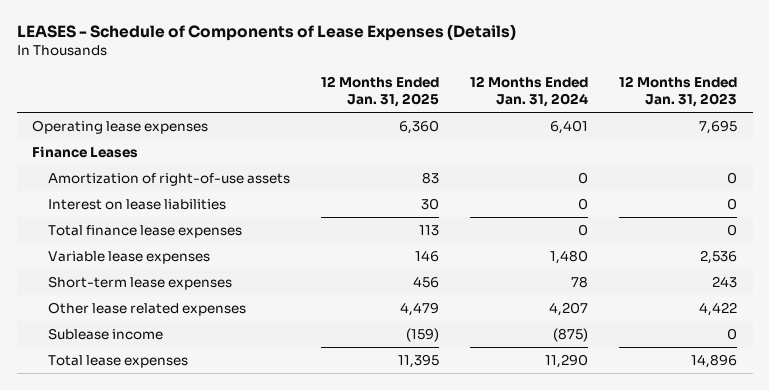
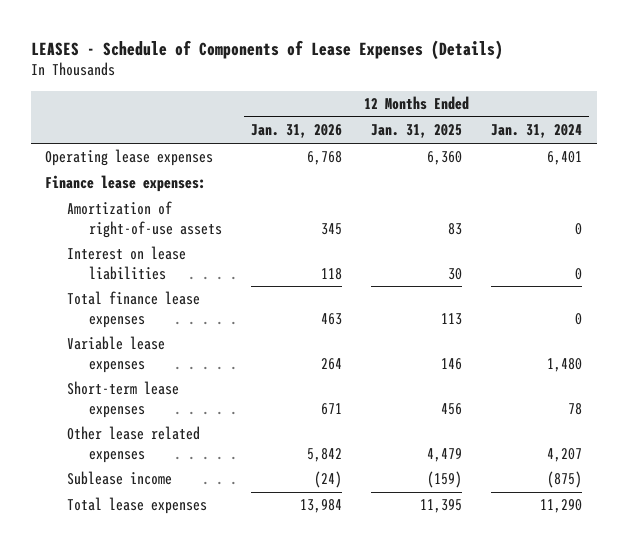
[619,75,738,108] 12 Months Ended Jan. 31, 2023 -> none
none -> [251,124,343,139] Jan. 31, 2026
[32,146,139,159] Finance Leases -> [45,175,207,193] Finance lease expenses:

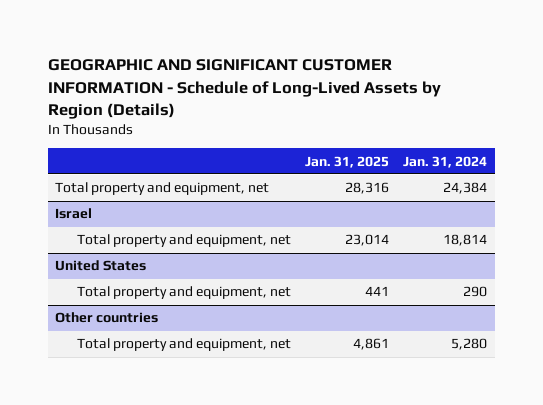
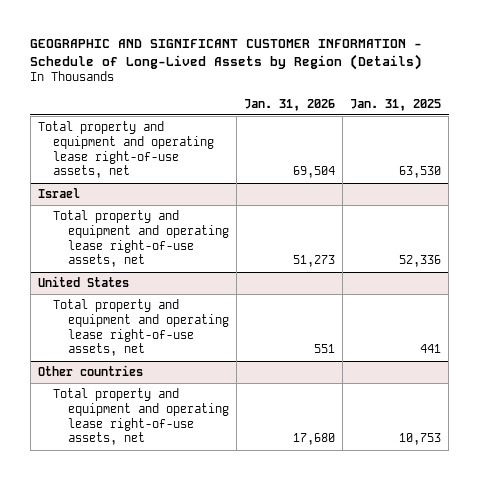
[403,155,488,168] Jan. 31, 2024 -> none
none -> [244,98,336,111] Jan. 31, 2026
[55,182,270,196] Total property and equipment, net -> none
none -> [37,121,214,179] Total property and equipment and operating lease right-of-use assets, net
[76,234,291,248] Total property and equipment, net -> none
none -> [52,210,230,268] Total property and equipment and operating lease right-of-use assets, net
[76,286,291,300] Total property and equipment, net -> [52,299,230,357] Total property and equipment and operating lease right-of-use assets, net
[76,338,291,352] Total property and equipment, net -> none
none -> [52,388,230,446] Total property and equipment and operating lease right-of-use assets, net

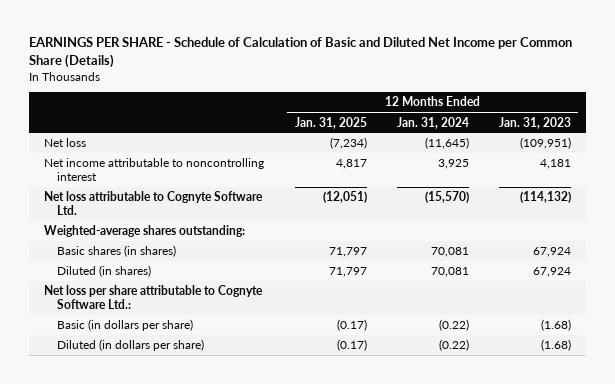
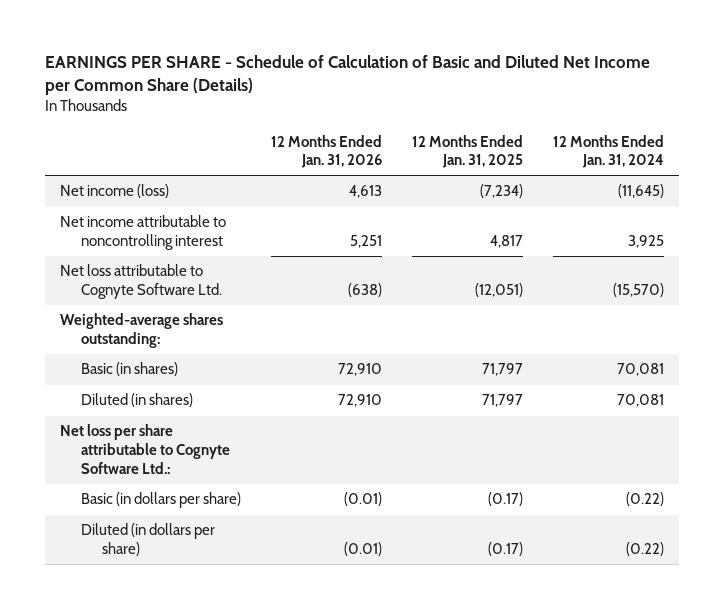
[498,116,571,129] Jan. 31, 2023 -> none
none -> [270,134,382,169] 12 Months Ended Jan. 31, 2026
[44,138,87,148] Net loss -> [60,184,170,199] Net income (loss)
[56,245,176,258] Basic shares (in shares) -> [81,362,179,377] Basic (in shares)

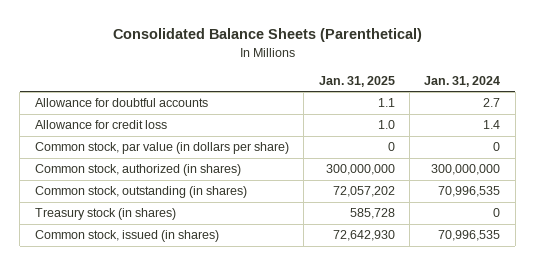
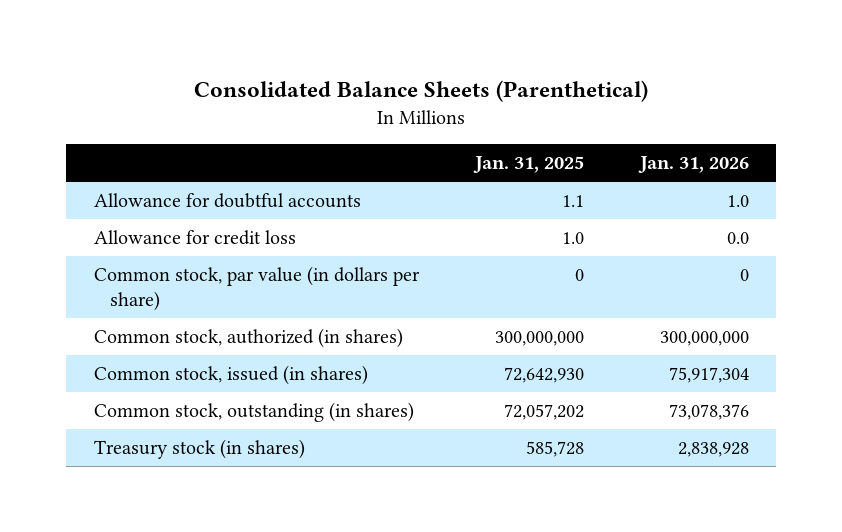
[424,75,501,87] Jan. 31, 2024 -> none
none -> [637,156,749,174] Jan. 31, 2026
[34,230,219,243] Common stock, issued (in shares) -> [93,365,368,386] Common stock, issued (in shares)

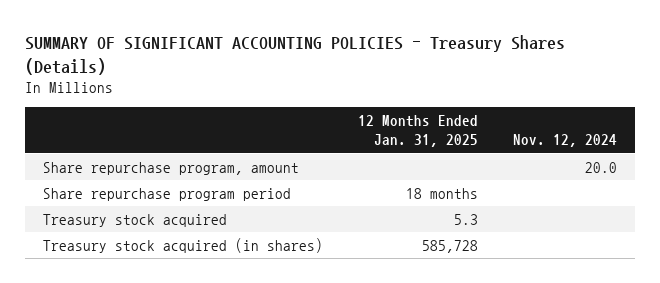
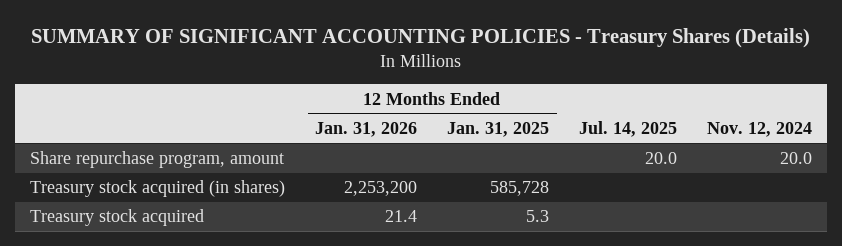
none -> [315,122,418,138] Jan. 31, 2026
none -> [579,121,678,138] Jul. 14, 2025
[42,188,291,202] Share repurchase program period -> none
[42,214,227,228] Treasury stock acquired -> [30,209,205,227] Treasury stock acquired

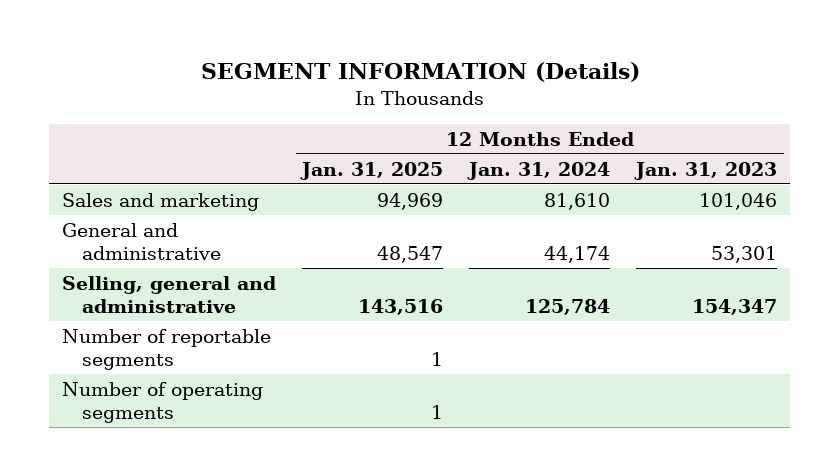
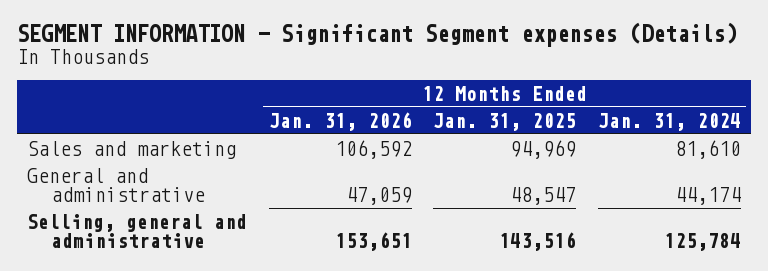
[200,61,640,82] SEGMENT INFORMATION (Details) -> [16,21,737,47] SEGMENT INFORMATION - Significant Segment expenses (Details)
[634,161,778,180] Jan. 31, 2023 -> none
none -> [268,111,412,131] Jan. 31, 2026
[62,328,272,370] Number of reportable segments -> none
[62,381,264,423] Number of operating segments -> none

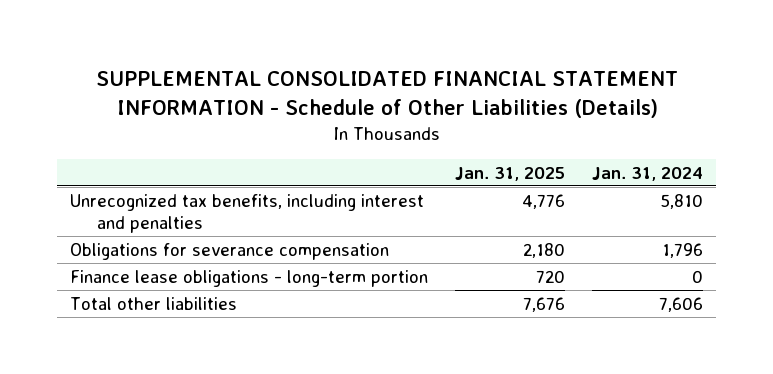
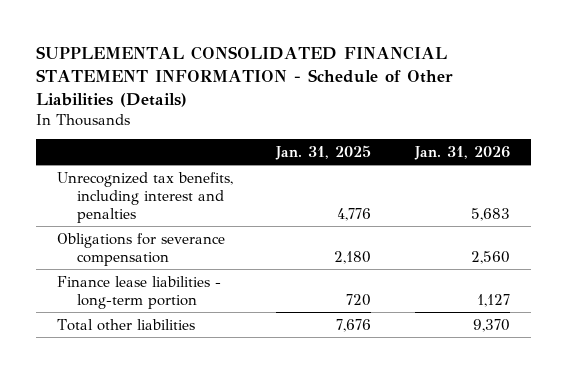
[592,166,704,181] Jan. 31, 2024 -> none
none -> [413,145,510,160] Jan. 31, 2026
[70,269,429,287] Finance lease obligations - long-term portion -> [57,275,222,309] Finance lease liabilities - long-term portion

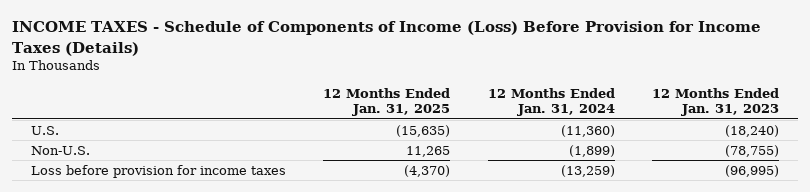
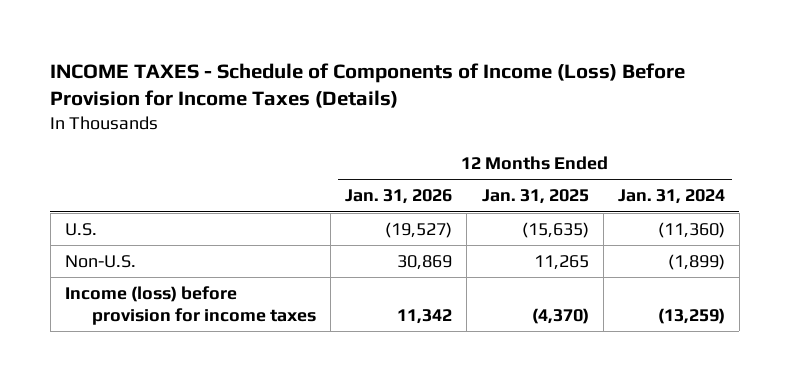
[652,87,780,117] 12 Months Ended Jan. 31, 2023 -> none
none -> [345,189,453,205] Jan. 31, 2026
[30,164,286,178] Loss before provision for income taxes -> [64,285,317,325] Income (loss) before provision for income taxes

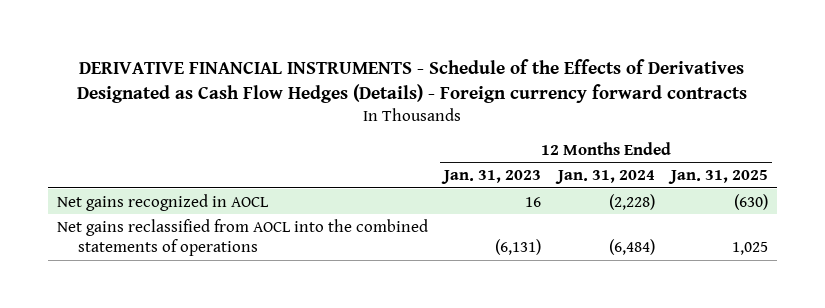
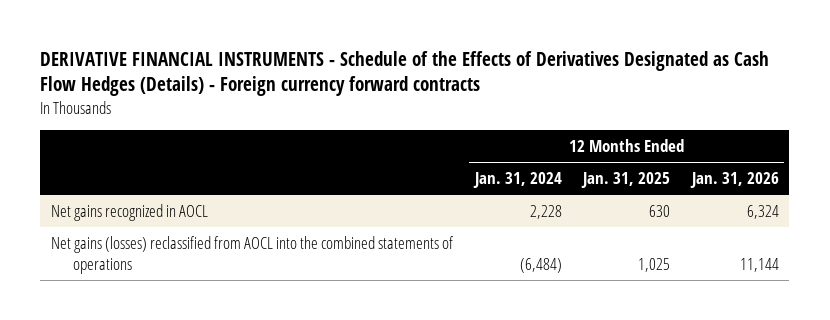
[441,170,542,185] Jan. 31, 2023 -> none
none -> [689,171,779,188] Jan. 31, 2026
[608,193,655,210] (2,228) -> [529,204,562,219] 2,228
[734,193,769,210] (630) -> [649,204,671,217] 630
[56,218,428,257] Net gains reclassified from AOCL into the combined statements of operations -> [51,235,455,275] Net gains (losses) reclassified from AOCL into the combined statements of operations

